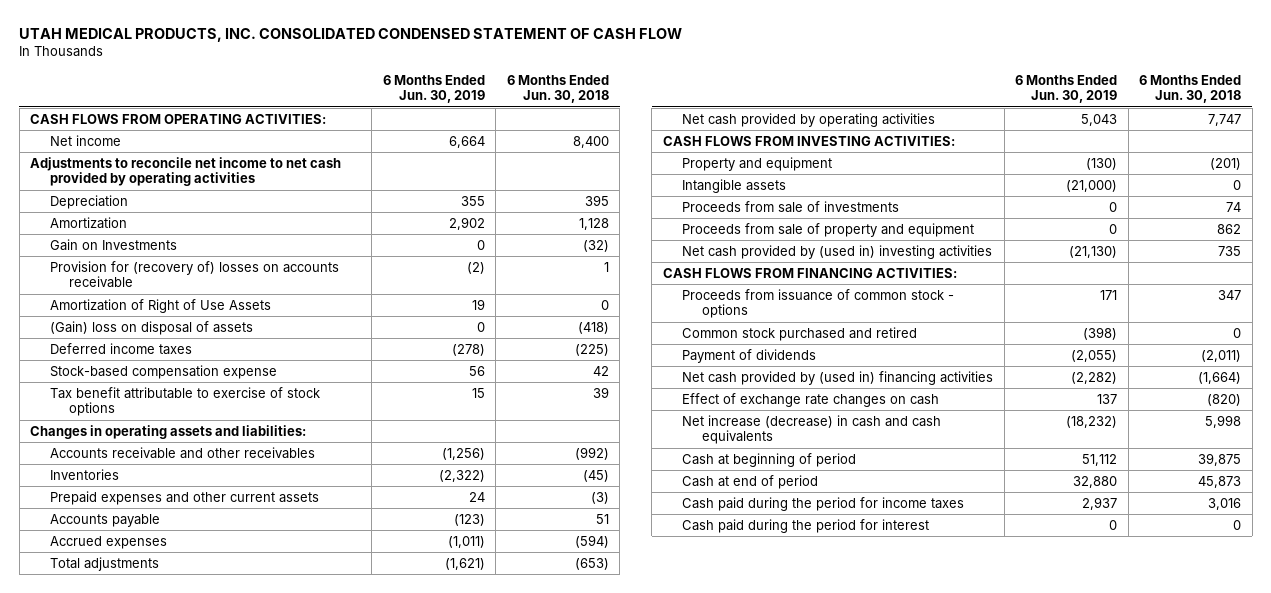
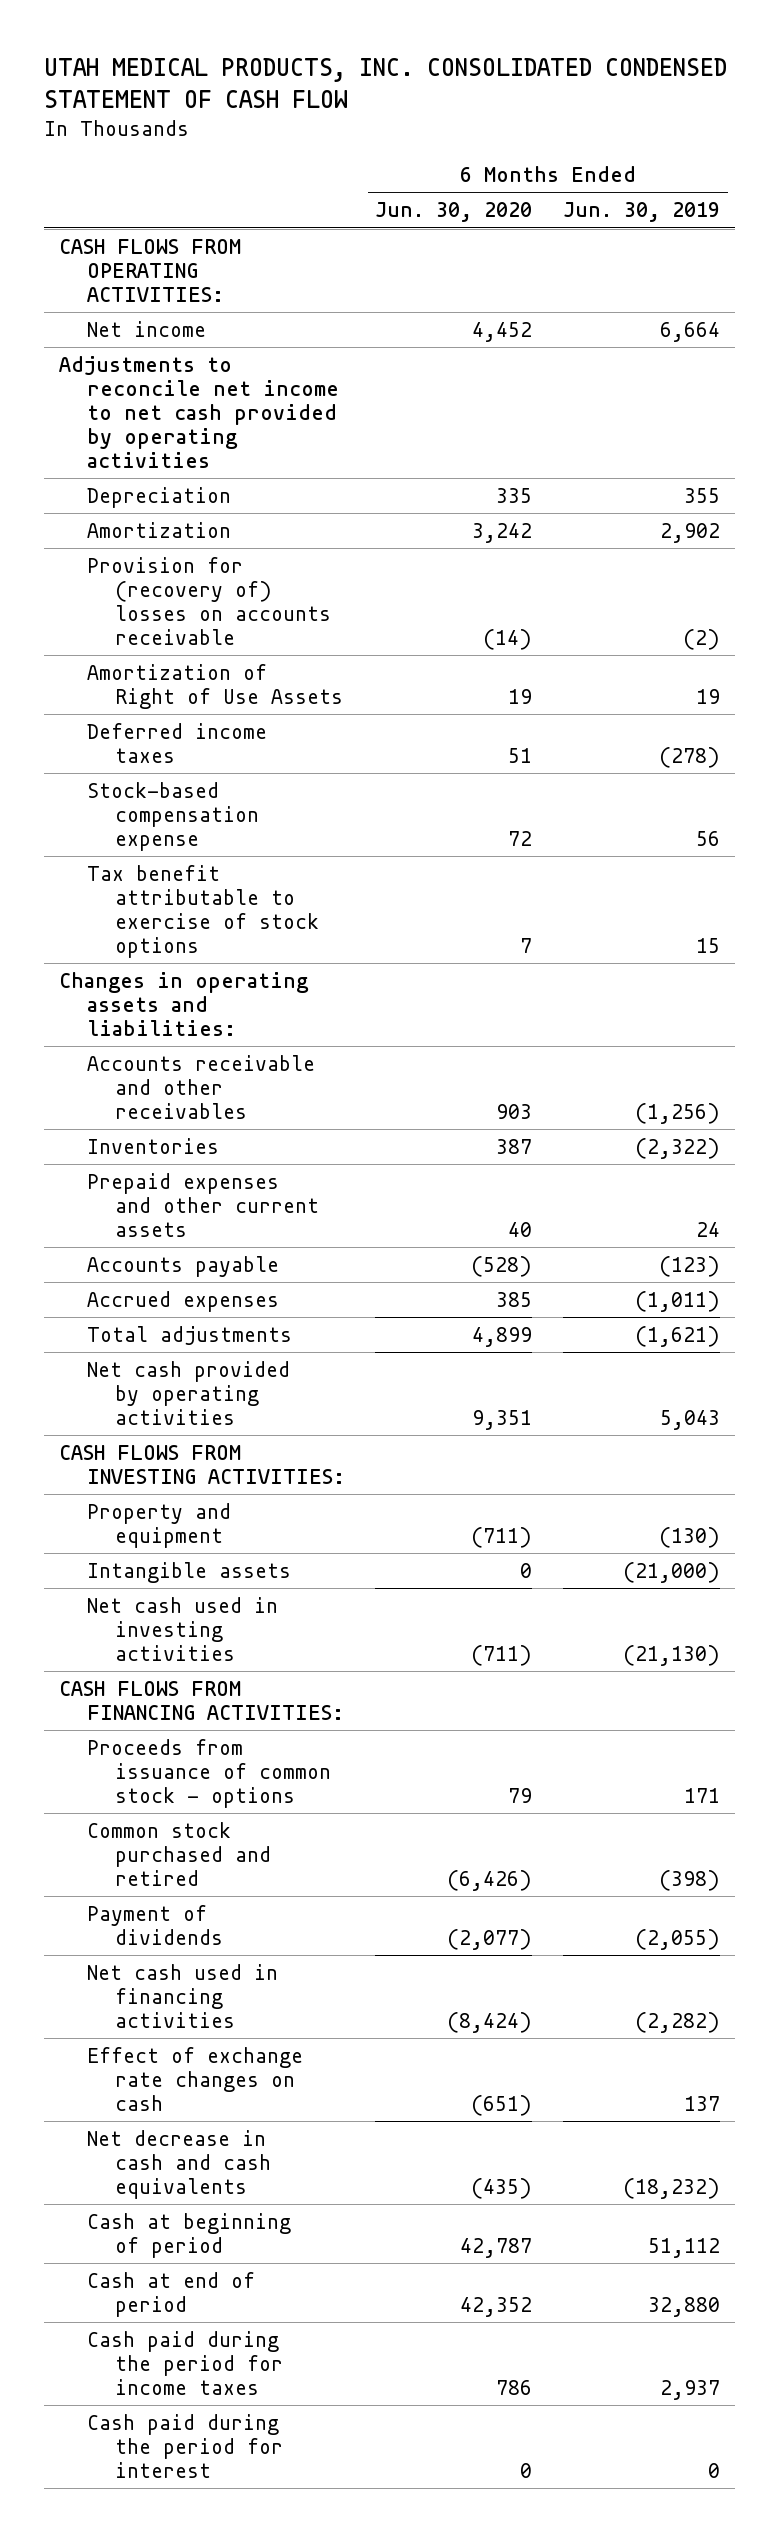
[506,74,609,104] 6 Months Ended Jun. 30, 2018 -> none
none -> [375,202,533,223] Jun. 30, 2020
[49,238,177,251] Gain on Investments -> none
[49,320,253,335] (Gain) loss on disposal of assets -> none
[682,200,900,213] Proceeds from sale of investments -> none
[682,222,975,237] Proceeds from sale of property and equipment -> none
[682,244,993,259] Net cash provided by (used in) investing activities -> [86,1596,278,1661] Net cash used in investing activities
[682,370,994,385] Net cash provided by (used in) financing activities -> [86,1963,278,2028] Net cash used in financing activities
[682,414,942,445] Net increase (decrease) in cash and cash equivalents -> [86,2129,271,2199] Net decrease in cash and cash equivalents

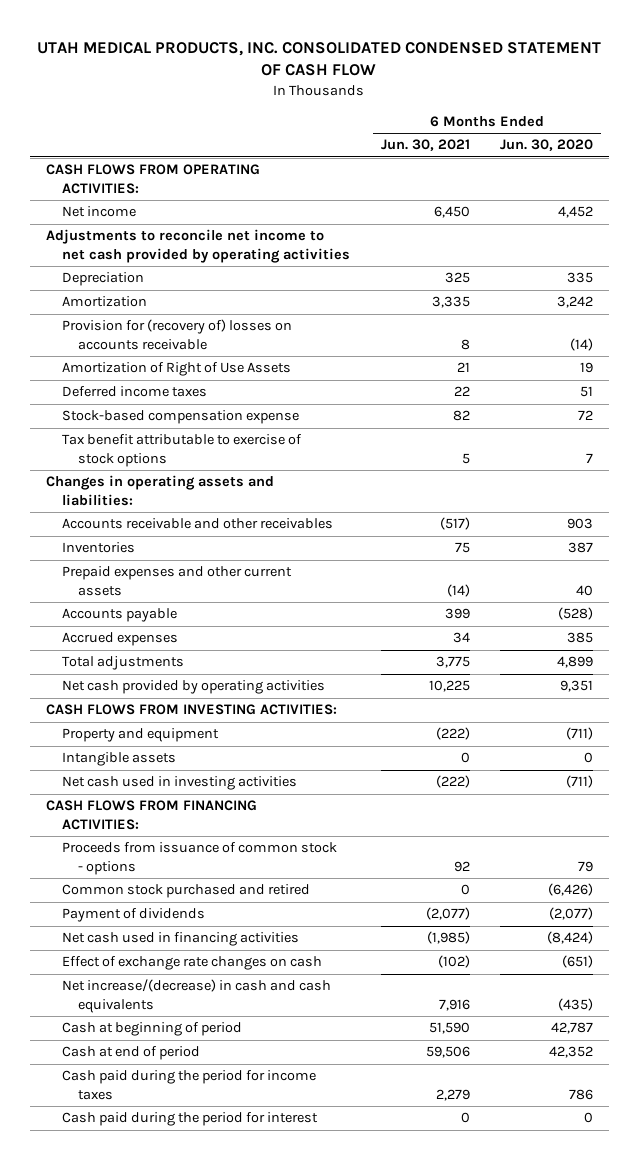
[563,202,721,223] Jun. 30, 2019 -> none
none -> [380,139,470,152] Jun. 30, 2021
[86,2129,271,2199] Net decrease in cash and cash equivalents -> [61,979,331,1014] Net increase/(decrease) in cash and cash equivalents

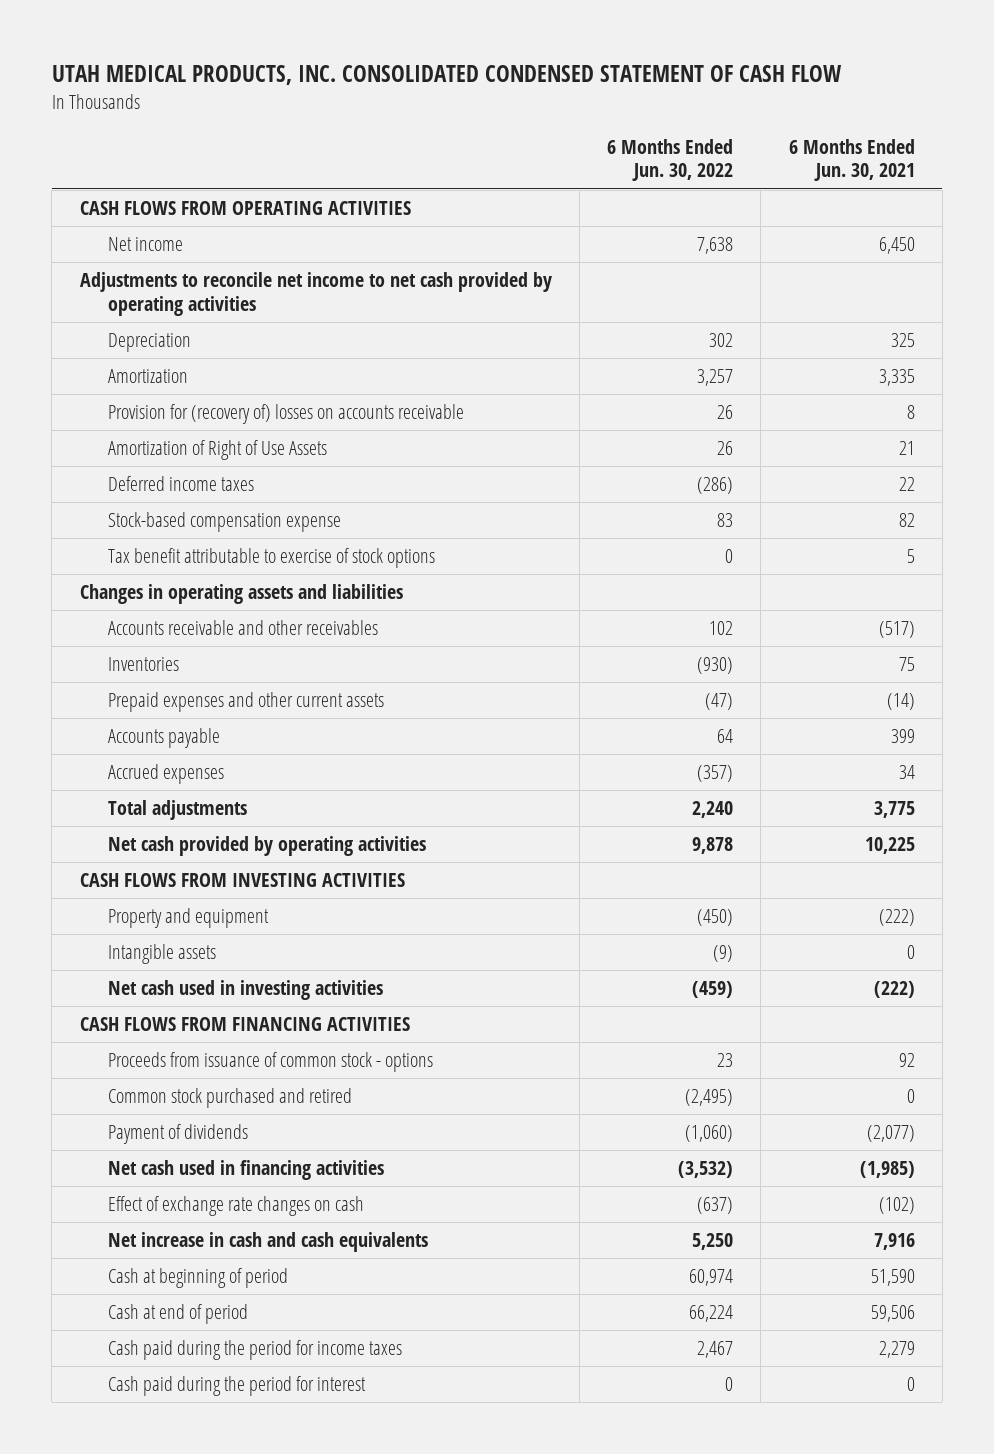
[500,139,594,152] Jun. 30, 2020 -> none
none -> [607,138,734,182] 6 Months Ended Jun. 30, 2022
[45,164,260,195] CASH FLOWS FROM OPERATING ACTIVITIES: -> [79,201,411,216] CASH FLOWS FROM OPERATING ACTIVITIES
[45,475,274,507] Changes in operating assets and liabilities: -> [79,584,403,605] Changes in operating assets and liabilities
[45,704,337,716] CASH FLOWS FROM INVESTING ACTIVITIES: -> [79,873,405,888] CASH FLOWS FROM INVESTING ACTIVITIES
[45,800,257,831] CASH FLOWS FROM FINANCING ACTIVITIES: -> [79,1017,410,1032] CASH FLOWS FROM FINANCING ACTIVITIES
[61,979,331,1014] Net increase/(decrease) in cash and cash equivalents -> [107,1232,428,1253] Net increase in cash and cash equivalents

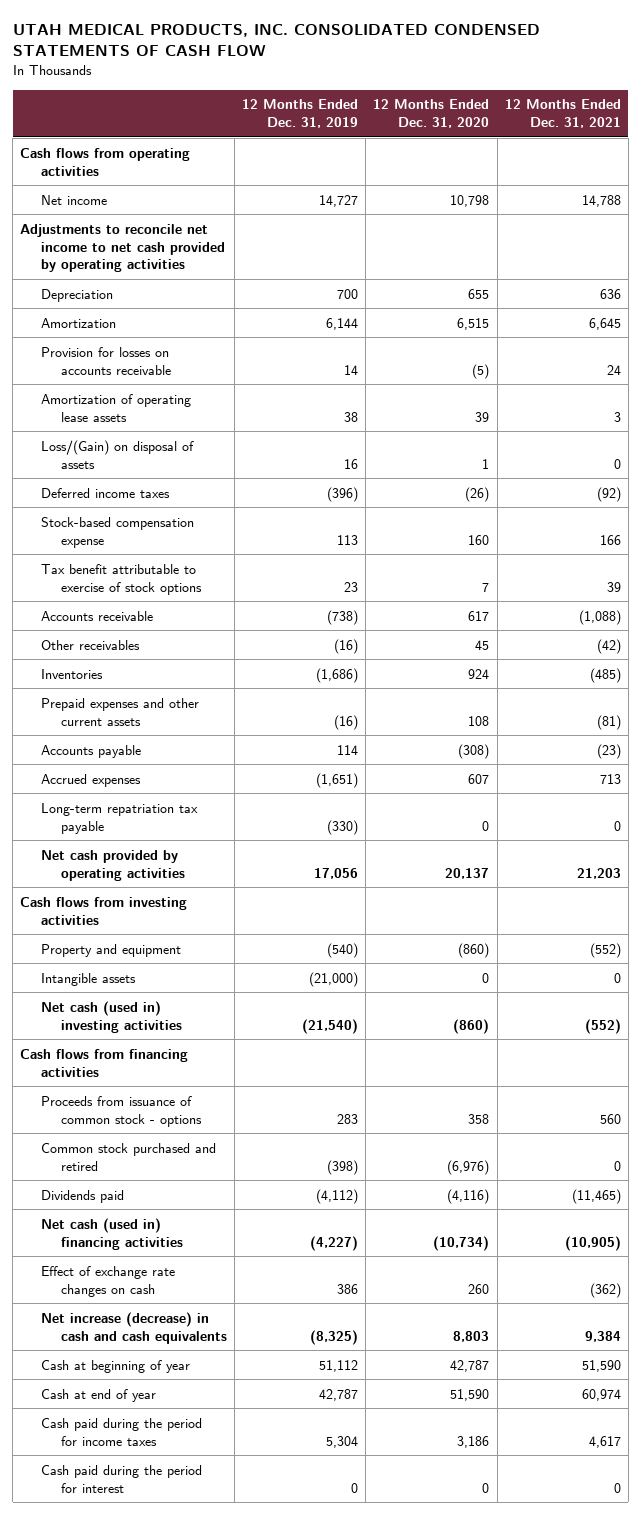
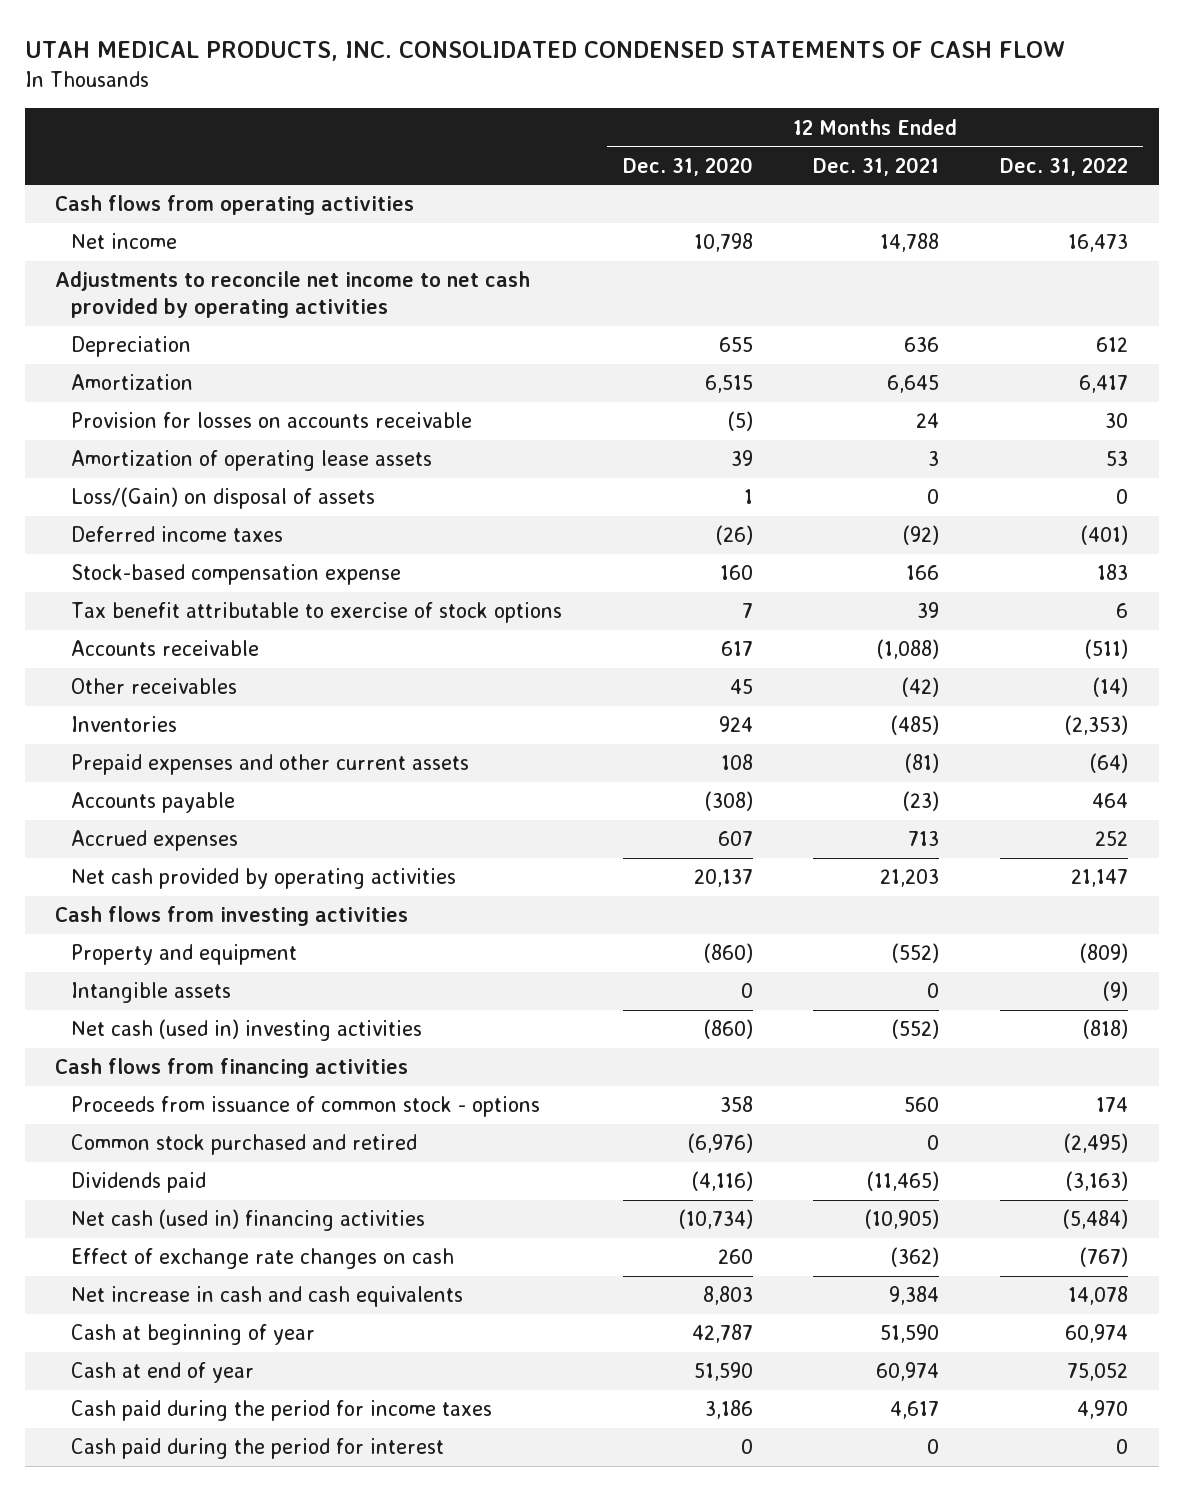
[242,99,359,129] 12 Months Ended Dec. 31, 2019 -> none
none -> [1000,156,1129,176] Dec. 31, 2022
[40,802,198,834] Long-term repatriation tax payable -> none
[40,1311,227,1344] Net increase (decrease) in cash and cash equivalents -> [70,1286,463,1308] Net increase in cash and cash equivalents

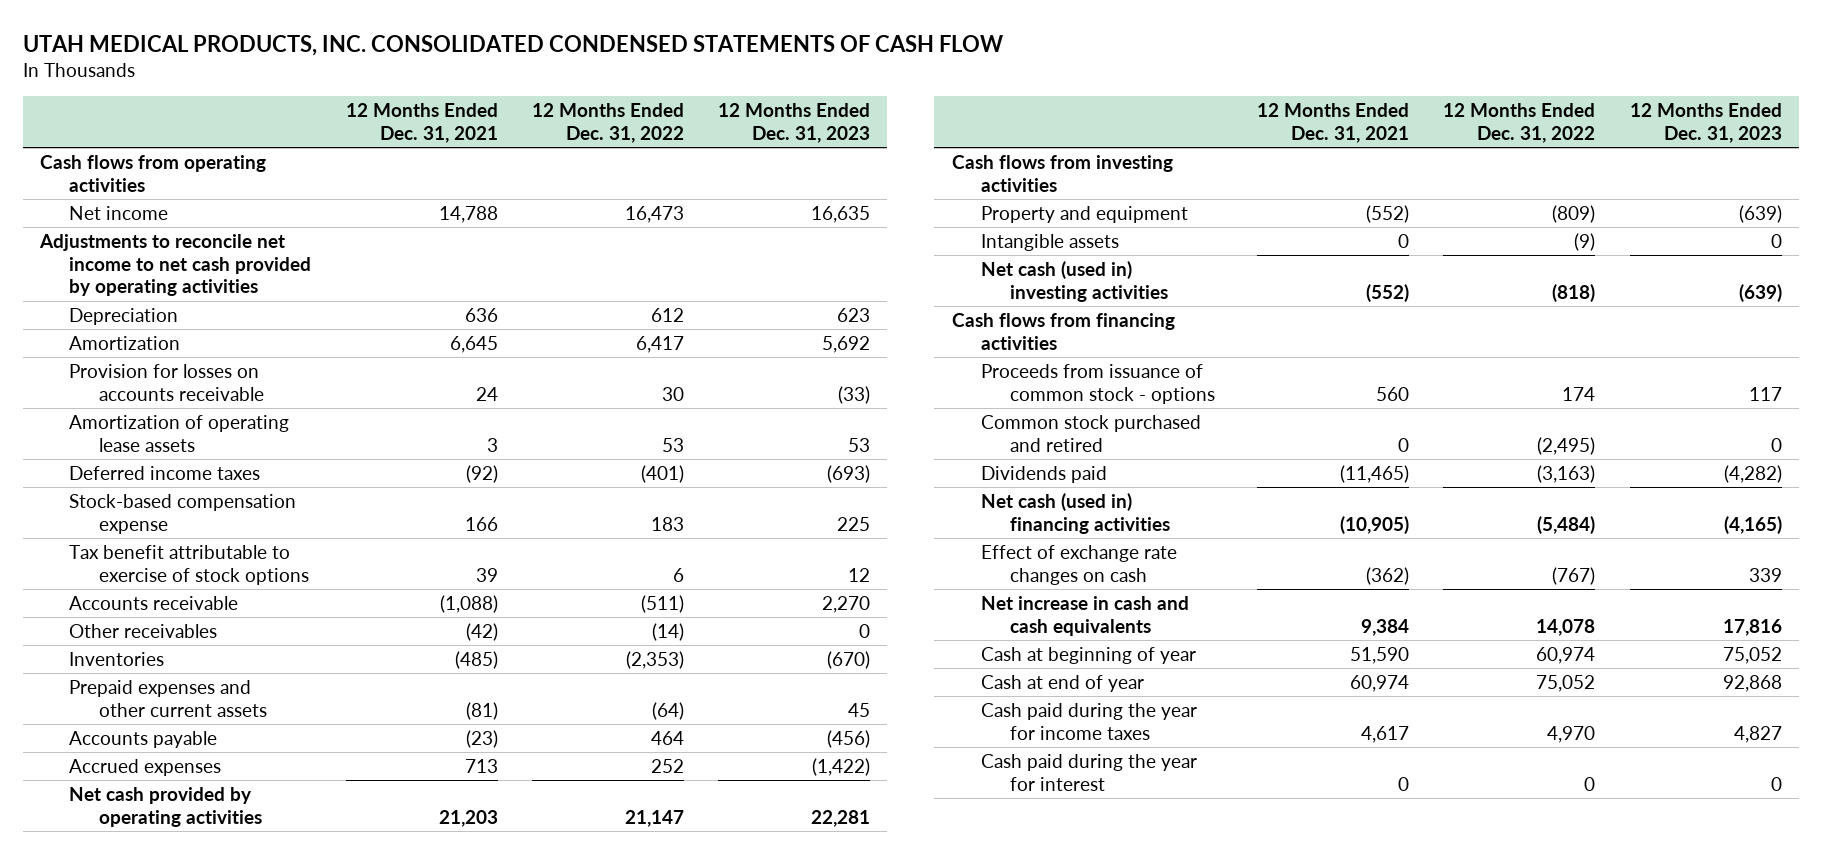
[622,156,753,176] Dec. 31, 2020 -> none
none -> [718,103,871,143] 12 Months Ended Dec. 31, 2023
[70,487,375,510] Loss/(Gain) on disposal of assets -> none
[70,1400,492,1422] Cash paid during the period for income taxes -> [980,703,1197,740] Cash paid during the year for income taxes
[70,1438,444,1460] Cash paid during the period for interest -> [980,754,1197,791] Cash paid during the year for interest

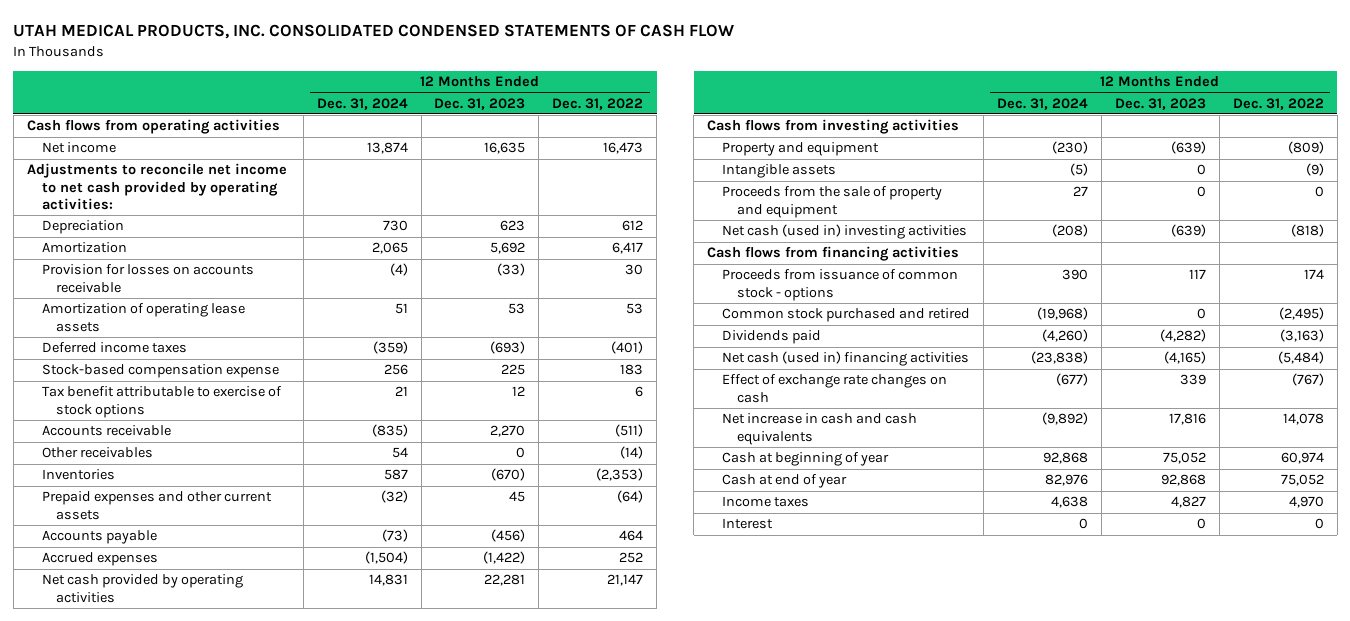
[345,103,498,143] 12 Months Ended Dec. 31, 2021 -> none
none -> [316,97,408,110] Dec. 31, 2024
[38,234,312,297] Adjustments to reconcile net income to net cash provided by operating activities -> [26,163,287,211] Adjustments to reconcile net income to net cash provided by operating activities:
none -> [721,186,942,218] Proceeds from the sale of property and equipment
[980,703,1197,740] Cash paid during the year for income taxes -> [721,496,809,508] Income taxes
[980,754,1197,791] Cash paid during the year for interest -> [721,518,773,530] Interest

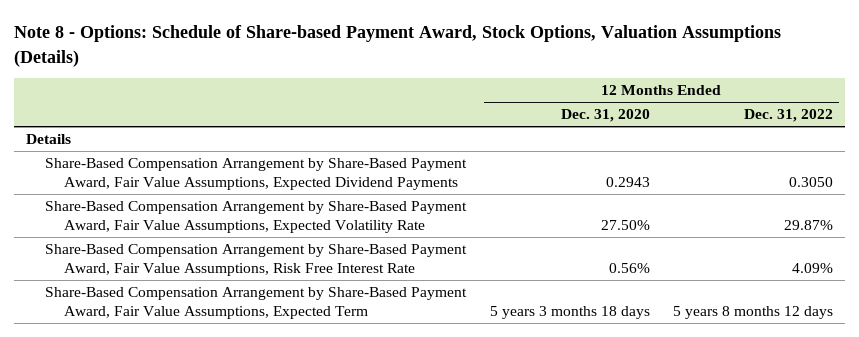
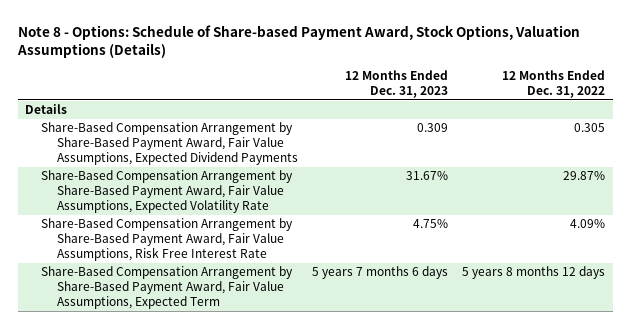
[560,109,650,123] Dec. 31, 2020 -> none
none -> [345,70,449,98] 12 Months Ended Dec. 31, 2023
[788,176,833,187] 0.3050 -> [574,123,606,133] 0.305

